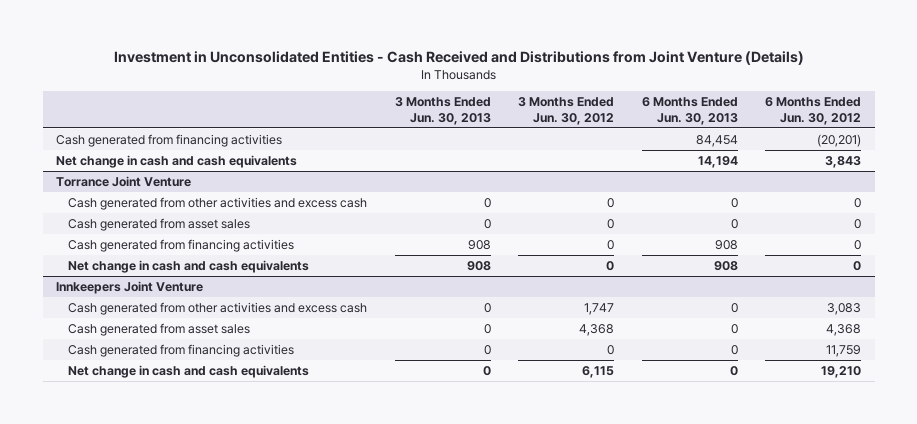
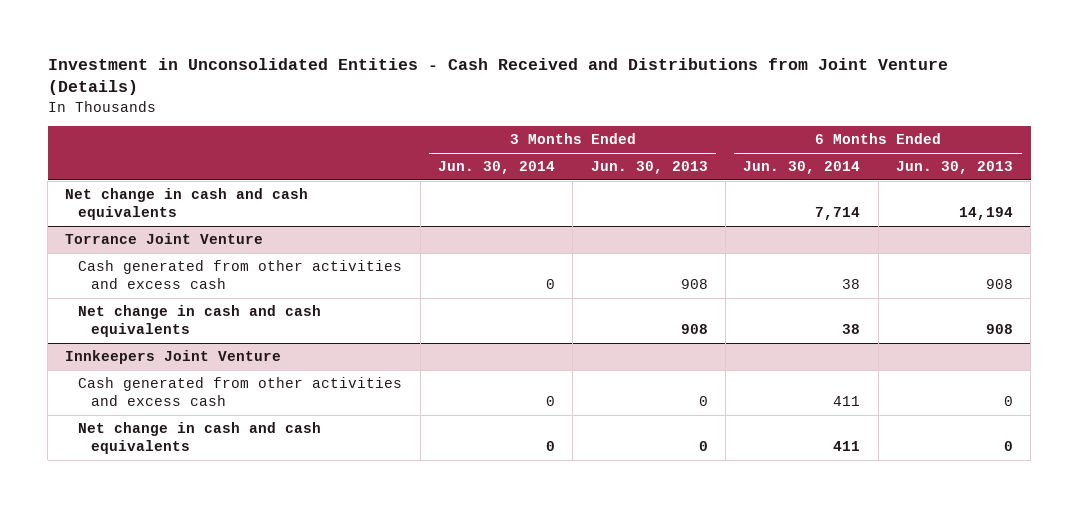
[518,96,615,125] 3 Months Ended Jun. 30, 2012 -> none
[765,96,862,125] 6 Months Ended Jun. 30, 2012 -> none
none -> [437,161,555,175] Jun. 30, 2014
none -> [743,161,861,175] Jun. 30, 2014
[56,133,283,147] Cash generated from financing activities -> none
[68,217,251,231] Cash generated from asset sales -> none
[68,238,295,252] Cash generated from financing activities -> none
[483,197,491,208] 0 -> [680,278,708,289] 908
[730,197,738,208] 0 -> [985,278,1013,289] 908
[68,322,251,336] Cash generated from asset sales -> none
[68,343,295,357] Cash generated from financing activities -> none

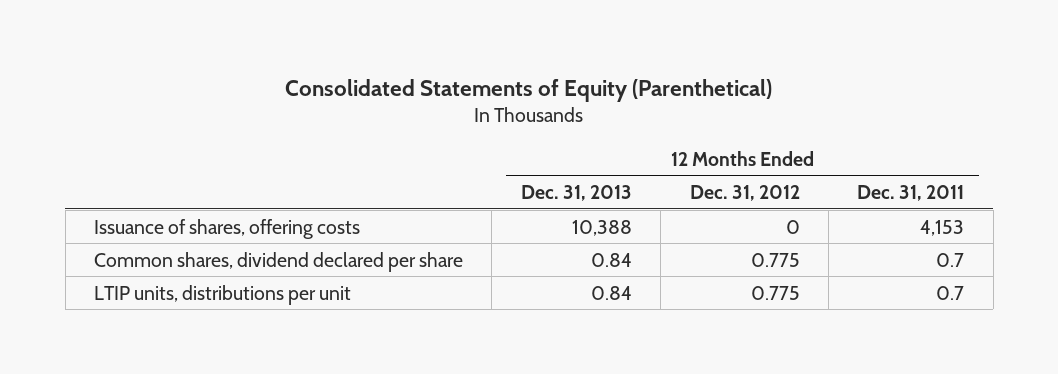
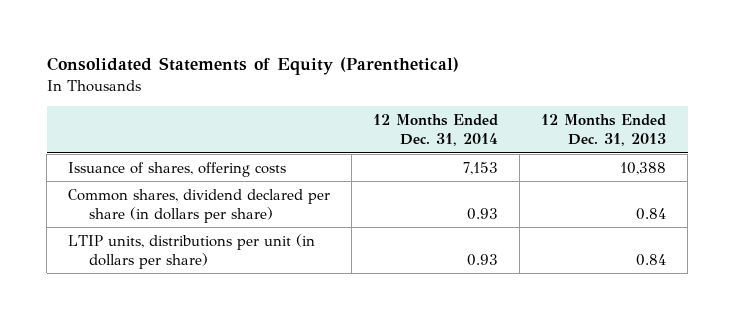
[689,185,800,202] Dec. 31, 2012 -> none
[857,185,965,202] Dec. 31, 2011 -> none
none -> [373,113,499,147] 12 Months Ended Dec. 31, 2014
[93,251,463,272] Common shares, dividend declared per share -> [68,188,331,224] Common shares, dividend declared per share (in dollars per share)
[93,284,351,305] LTIP units, distributions per unit -> [68,233,316,270] LTIP units, distributions per unit (in dollars per share)

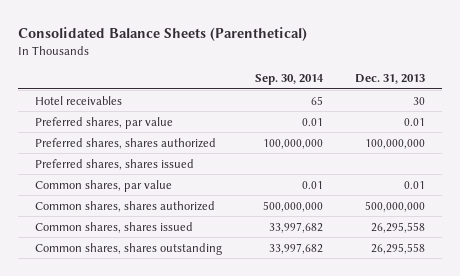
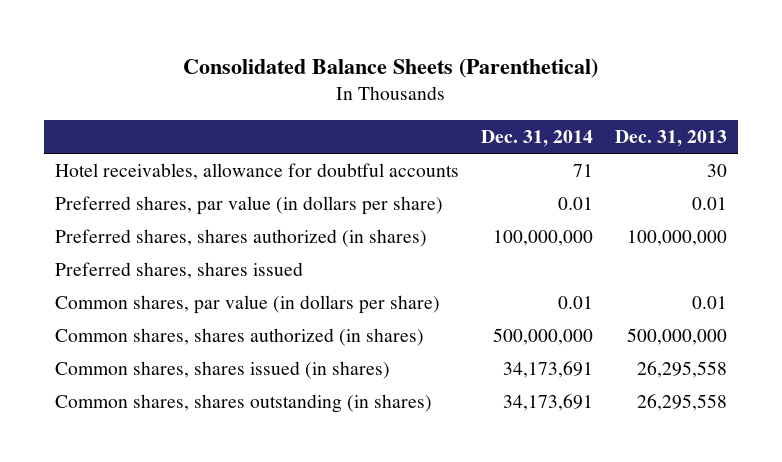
[254,74,324,86] Sep. 30, 2014 -> none
none -> [480,129,593,147] Dec. 31, 2014
[34,95,122,105] Hotel receivables -> [55,163,460,181] Hotel receivables, allowance for doubtful accounts
[34,116,173,129] Preferred shares, par value -> [55,196,444,216] Preferred shares, par value (in dollars per share)
[34,137,216,149] Preferred shares, shares authorized -> [55,229,428,248] Preferred shares, shares authorized (in shares)
[34,179,172,192] Common shares, par value -> [55,295,441,315] Common shares, par value (in dollars per share)
[34,200,215,212] Common shares, shares authorized -> [55,328,425,347] Common shares, shares authorized (in shares)
[34,221,193,233] Common shares, shares issued -> [55,361,391,380] Common shares, shares issued (in shares)
[34,242,222,255] Common shares, shares outstanding -> [55,394,433,414] Common shares, shares outstanding (in shares)

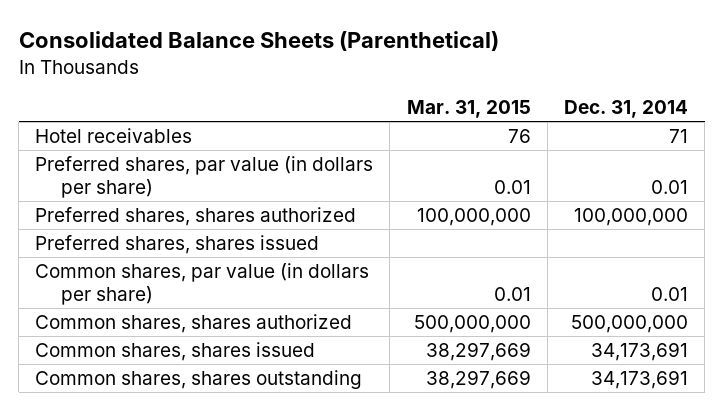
[614,129,727,147] Dec. 31, 2013 -> none
none -> [406,100,531,119] Mar. 31, 2015
[55,163,460,181] Hotel receivables, allowance for doubtful accounts -> [35,128,193,144] Hotel receivables
[55,229,428,248] Preferred shares, shares authorized (in shares) -> [35,207,357,227] Preferred shares, shares authorized
[55,328,425,347] Common shares, shares authorized (in shares) -> [35,314,353,334] Common shares, shares authorized
[55,361,391,380] Common shares, shares issued (in shares) -> [35,342,316,362] Common shares, shares issued
[55,394,433,414] Common shares, shares outstanding (in shares) -> [35,370,363,390] Common shares, shares outstanding

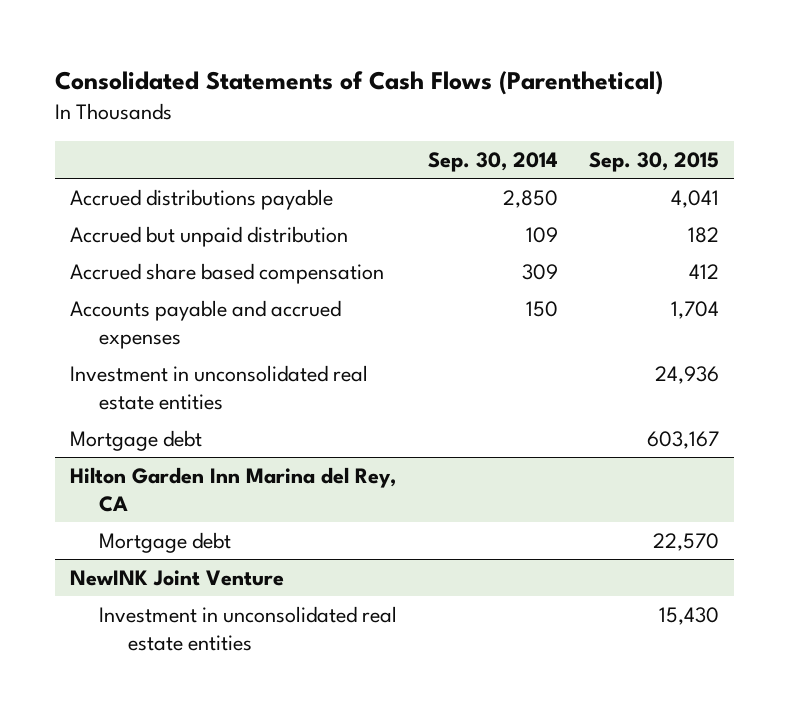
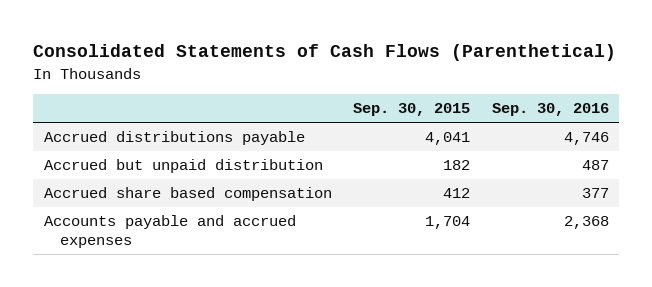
[427,152,558,173] Sep. 30, 2014 -> none
none -> [491,103,609,117] Sep. 30, 2016
[70,364,369,410] Investment in unconsolidated real estate entities -> none
[70,429,203,451] Mortgage debt -> none
[70,466,397,512] Hilton Garden Inn Marina del Rey, CA -> none
[99,531,232,553] Mortgage debt -> none
[70,569,285,586] NewINK Joint Venture -> none
[99,605,398,651] Investment in unconsolidated real estate entities -> none

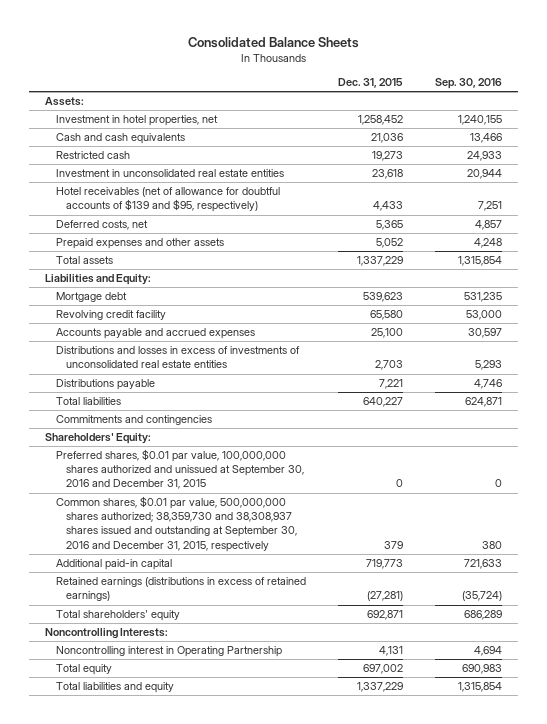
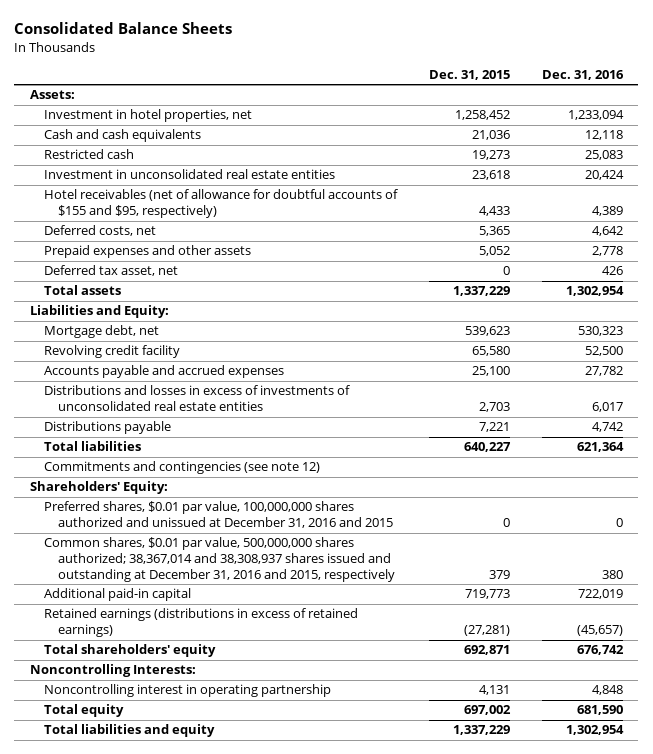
[434,77,502,89] Sep. 30, 2016 -> none
none -> [541,69,624,80] Dec. 31, 2016
[55,187,280,213] Hotel receivables (net of allowance for doubtful accounts of $139 and $95, respectively) -> [44,189,399,219] Hotel receivables (net of allowance for doubtful accounts of $155 and $95, respectively)
none -> [44,265,179,277] Deferred tax asset, net
[55,292,127,303] Mortgage debt -> [44,325,160,339] Mortgage debt, net
[55,415,212,426] Commitments and contingencies -> [44,461,321,475] Commitments and contingencies (see note 12)
[55,449,305,490] Preferred shares, $0.01 par value, 100,000,000 shares authorized and unissued at September 30, 2016 and December 31, 2015 -> [44,501,394,529] Preferred shares, $0.01 par value, 100,000,000 shares authorized and unissued at December 31, 2016 and 2015
[55,496,298,552] Common shares, $0.01 par value, 500,000,000 shares authorized; 38,359,730 and 38,308,937 shares issued and outstanding at September 30, 2016 and December 31, 2015, respectively -> [44,537,396,583] Common shares, $0.01 par value, 500,000,000 shares authorized; 38,367,014 and 38,308,937 shares issued and outstanding at December 31, 2016 and 2015, respectively
[55,646,282,658] Noncontrolling interest in Operating Partnership -> [44,684,332,698] Noncontrolling interest in operating partnership

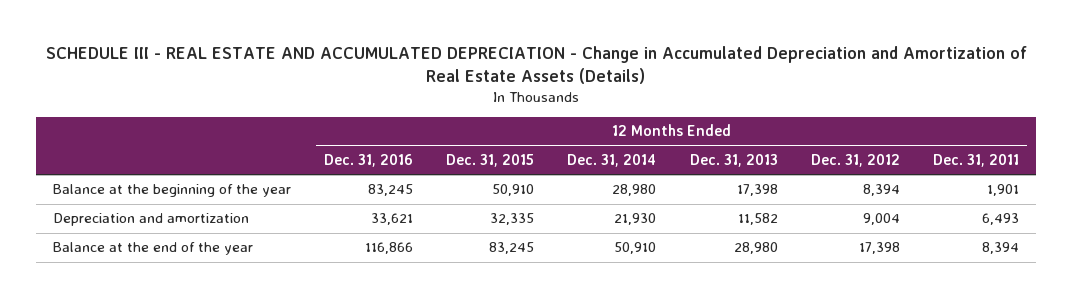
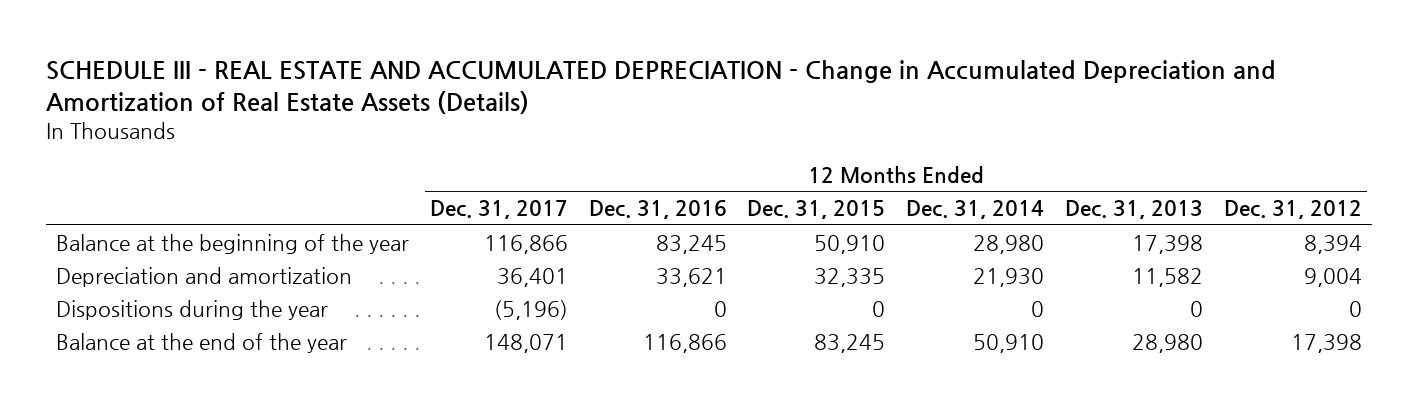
[933,154,1020,168] Dec. 31, 2011 -> none
none -> [429,200,568,220] Dec. 31, 2017
none -> [56,299,329,320] Dispositions during the year

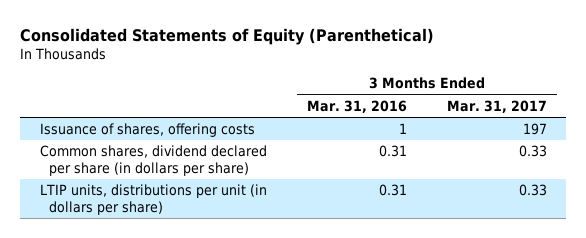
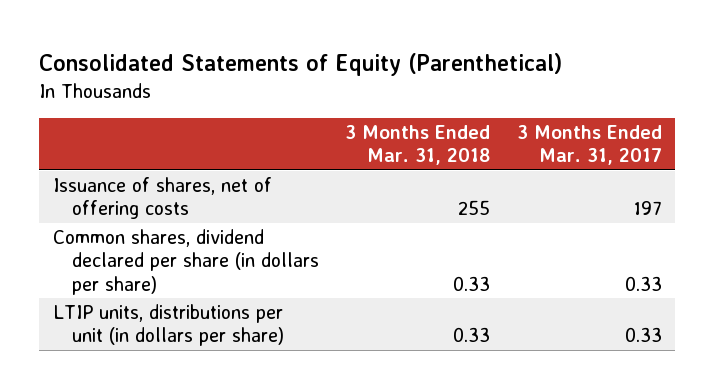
[306,99,407,113] Mar. 31, 2016 -> none
none -> [345,125,491,166] 3 Months Ended Mar. 31, 2018
[39,123,255,138] Issuance of shares, offering costs -> [52,177,272,220] Issuance of shares, net of offering costs

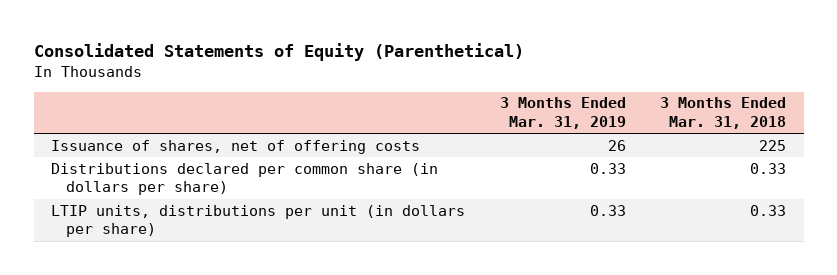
[517,125,663,166] 3 Months Ended Mar. 31, 2017 -> none
none -> [499,97,626,129] 3 Months Ended Mar. 31, 2019
[458,200,491,216] 255 -> [759,139,787,151] 225
[52,229,319,295] Common shares, dividend declared per share (in dollars per share) -> [51,162,439,196] Distributions declared per common share (in dollars per share)

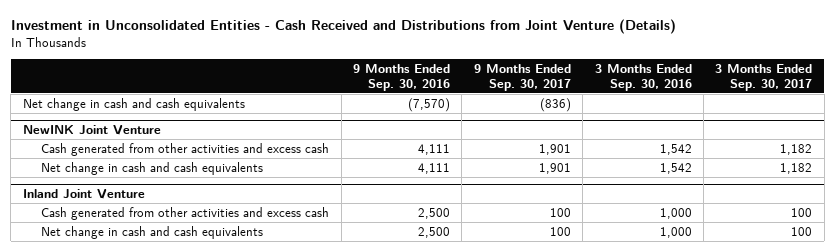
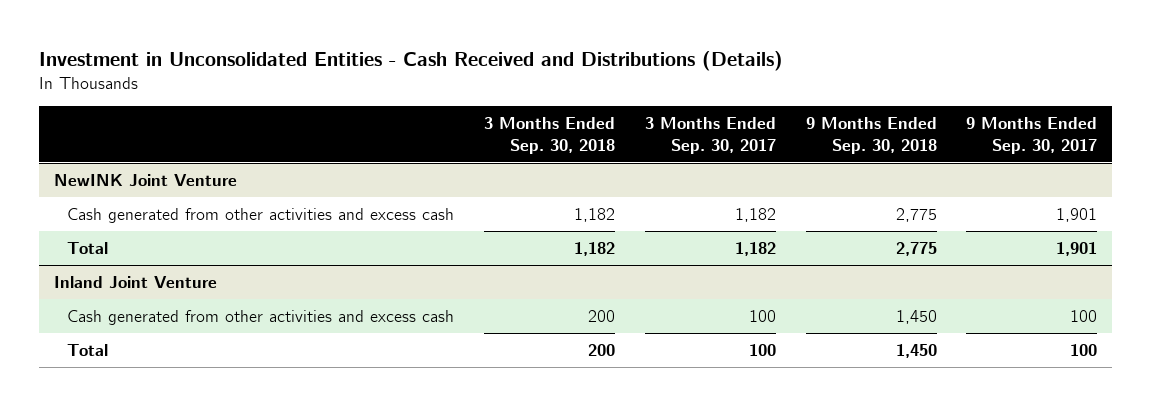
[10,19,676,35] Investment in Unconsolidated Entities - Cash Received and Distributions from Joint Venture (Details) -> [39,50,784,71] Investment in Unconsolidated Entities - Cash Received and Distributions (Details)
[352,63,450,91] 9 Months Ended Sep. 30, 2016 -> none
[594,63,692,91] 3 Months Ended Sep. 30, 2016 -> none
none -> [484,116,616,154] 3 Months Ended Sep. 30, 2018
none -> [805,116,937,154] 9 Months Ended Sep. 30, 2018
[22,97,245,111] Net change in cash and cash equivalents -> none
[41,161,264,175] Net change in cash and cash equivalents -> [67,241,109,254] Total
[41,225,264,239] Net change in cash and cash equivalents -> [67,343,109,356] Total

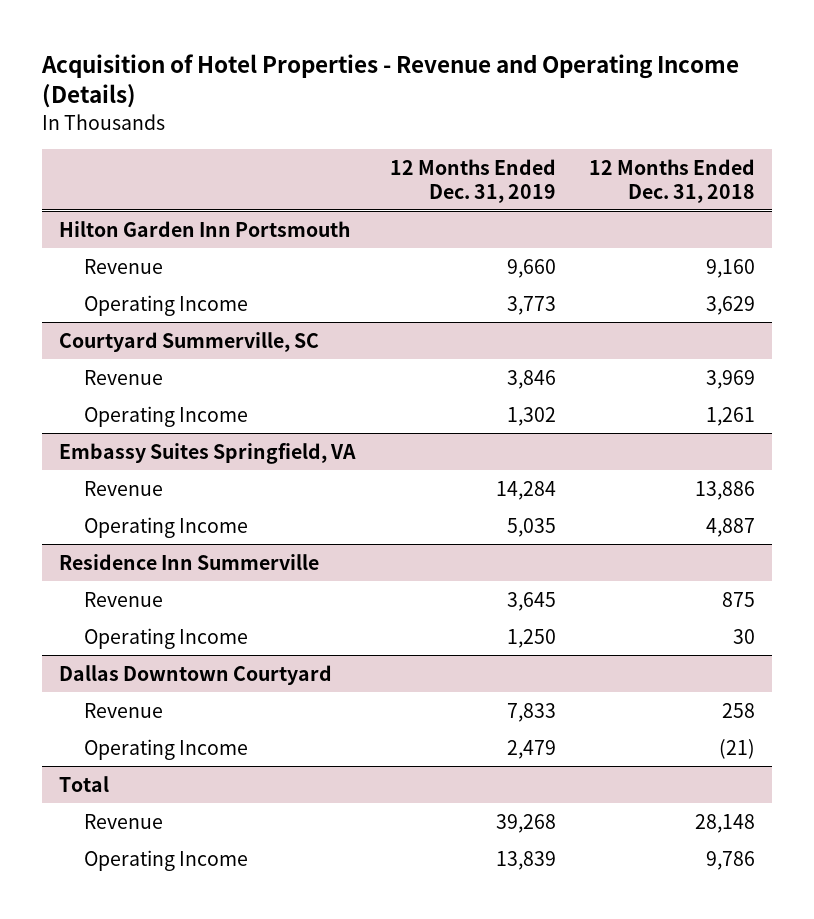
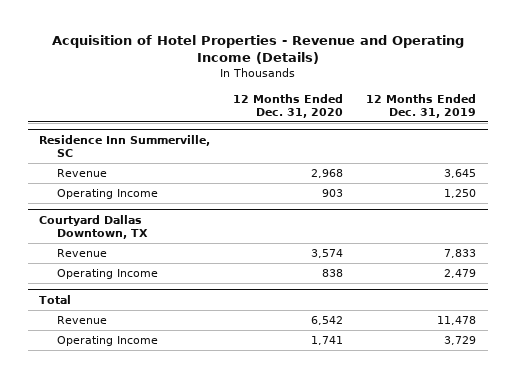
[589,158,756,203] 12 Months Ended Dec. 31, 2018 -> none
none -> [233,93,344,118] 12 Months Ended Dec. 31, 2020
[59,220,351,237] Hilton Garden Inn Portsmouth -> none
[84,258,164,274] Revenue -> none
[84,294,249,316] Operating Income -> none
[59,331,320,352] Courtyard Summerville, SC -> none
[84,369,164,385] Revenue -> none
[84,405,249,427] Operating Income -> none
[59,442,357,464] Embassy Suites Springfield, VA -> none
[84,480,164,496] Revenue -> none
[84,516,249,538] Operating Income -> none
[59,553,320,570] Residence Inn Summerville -> [39,134,211,157] Residence Inn Summerville, SC
[59,664,333,685] Dallas Downtown Courtyard -> [39,214,148,239] Courtyard Dallas Downtown, TX
[495,813,556,833] 39,268 -> [437,316,477,326] 11,478
[495,850,556,870] 13,839 -> [444,336,477,346] 3,729

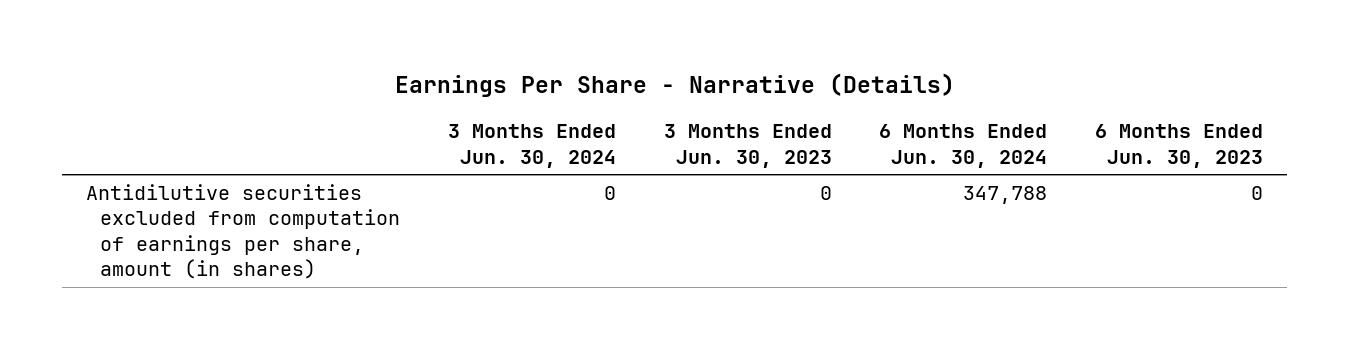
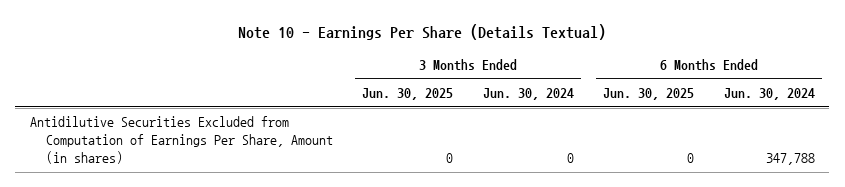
[394,73,955,98] Earnings Per Share - Narrative (Details) -> [238,23,607,40] Note 10 - Earnings Per Share (Details Textual)
[663,124,832,168] 3 Months Ended Jun. 30, 2023 -> none
[1094,124,1263,168] 6 Months Ended Jun. 30, 2023 -> none
none -> [362,88,454,101] Jun. 30, 2025
none -> [603,88,695,101] Jun. 30, 2025
[86,184,401,280] Antidilutive securities excluded from computation of earnings per share, amount (in shares) -> [30,116,333,164] Antidilutive Securities Excluded from Computation of Earnings Per Share, Amount (in shares)

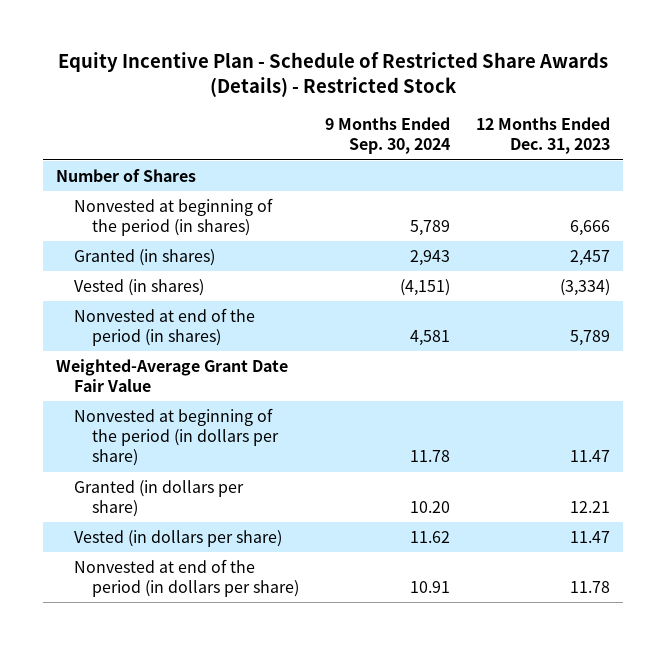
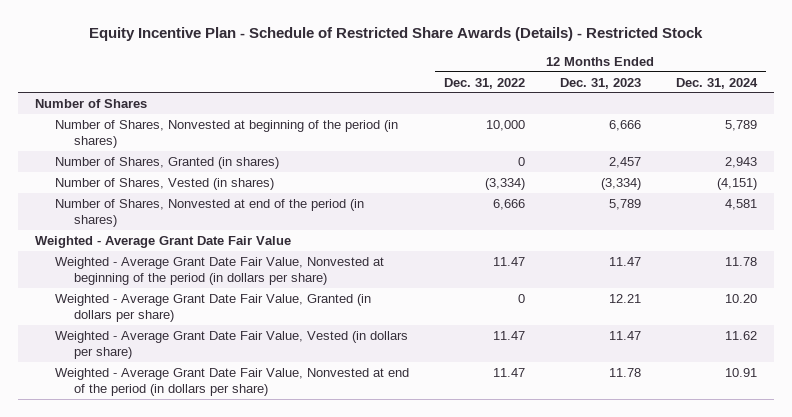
[324,117,450,155] 9 Months Ended Sep. 30, 2024 -> none
none -> [443,77,525,89] Dec. 31, 2022
none -> [675,77,758,89] Dec. 31, 2024
[73,197,273,237] Nonvested at beginning of the period (in shares) -> [54,119,398,149] Number of Shares, Nonvested at beginning of the period (in shares)
[73,248,215,266] Granted (in shares) -> [54,156,279,169] Number of Shares, Granted (in shares)
[73,278,204,296] Vested (in shares) -> [54,177,274,190] Number of Shares, Vested (in shares)
[73,307,255,347] Nonvested at end of the period (in shares) -> [54,198,364,228] Number of Shares, Nonvested at end of the period (in shares)
[55,358,288,393] Weighted-Average Grant Date Fair Value -> [35,235,292,248] Weighted - Average Grant Date Fair Value
[73,407,279,467] Nonvested at beginning of the period (in dollars per share) -> [54,256,384,286] Weighted - Average Grant Date Fair Value, Nonvested at beginning of the period (in dollars per share)
[73,479,244,518] Granted (in dollars per share) -> [54,293,371,323] Weighted - Average Grant Date Fair Value, Granted (in dollars per share)
[73,529,282,547] Vested (in dollars per share) -> [54,330,408,360] Weighted - Average Grant Date Fair Value, Vested (in dollars per share)
[73,558,299,598] Nonvested at end of the period (in dollars per share) -> [54,367,409,397] Weighted - Average Grant Date Fair Value, Nonvested at end of the period (in dollars per share)

